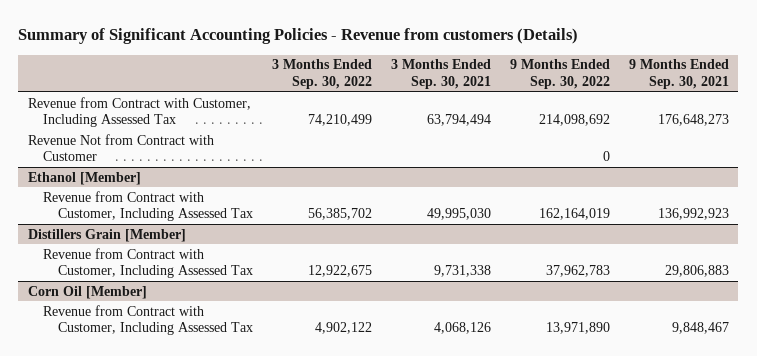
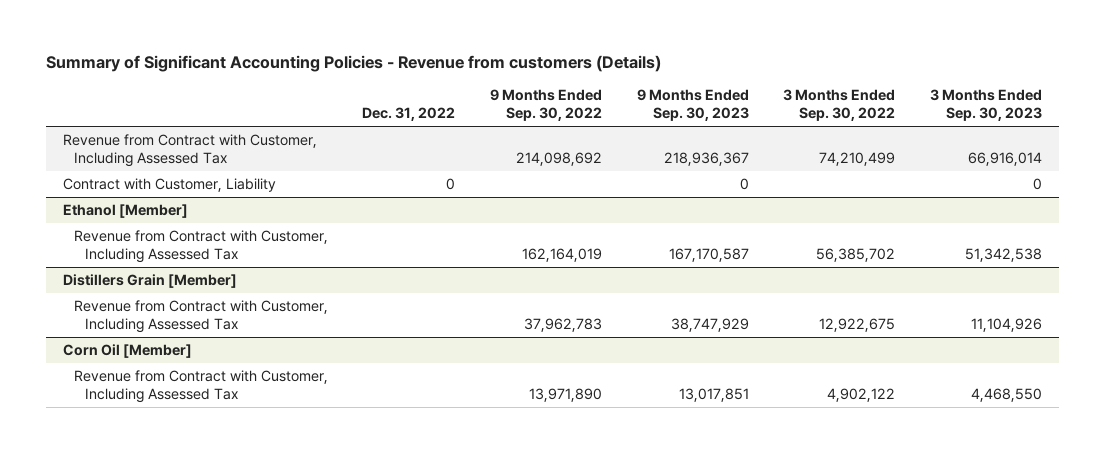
[391,59,492,89] 3 Months Ended Sep. 30, 2021 -> none
[628,59,729,89] 9 Months Ended Sep. 30, 2021 -> none
none -> [362,107,456,122] Dec. 31, 2022
none -> [636,89,749,122] 9 Months Ended Sep. 30, 2023
none -> [929,89,1042,122] 3 Months Ended Sep. 30, 2023
[27,133,214,162] Revenue Not from Contract with Customer -> none
none -> [62,178,276,193] Contract with Customer, Liability

